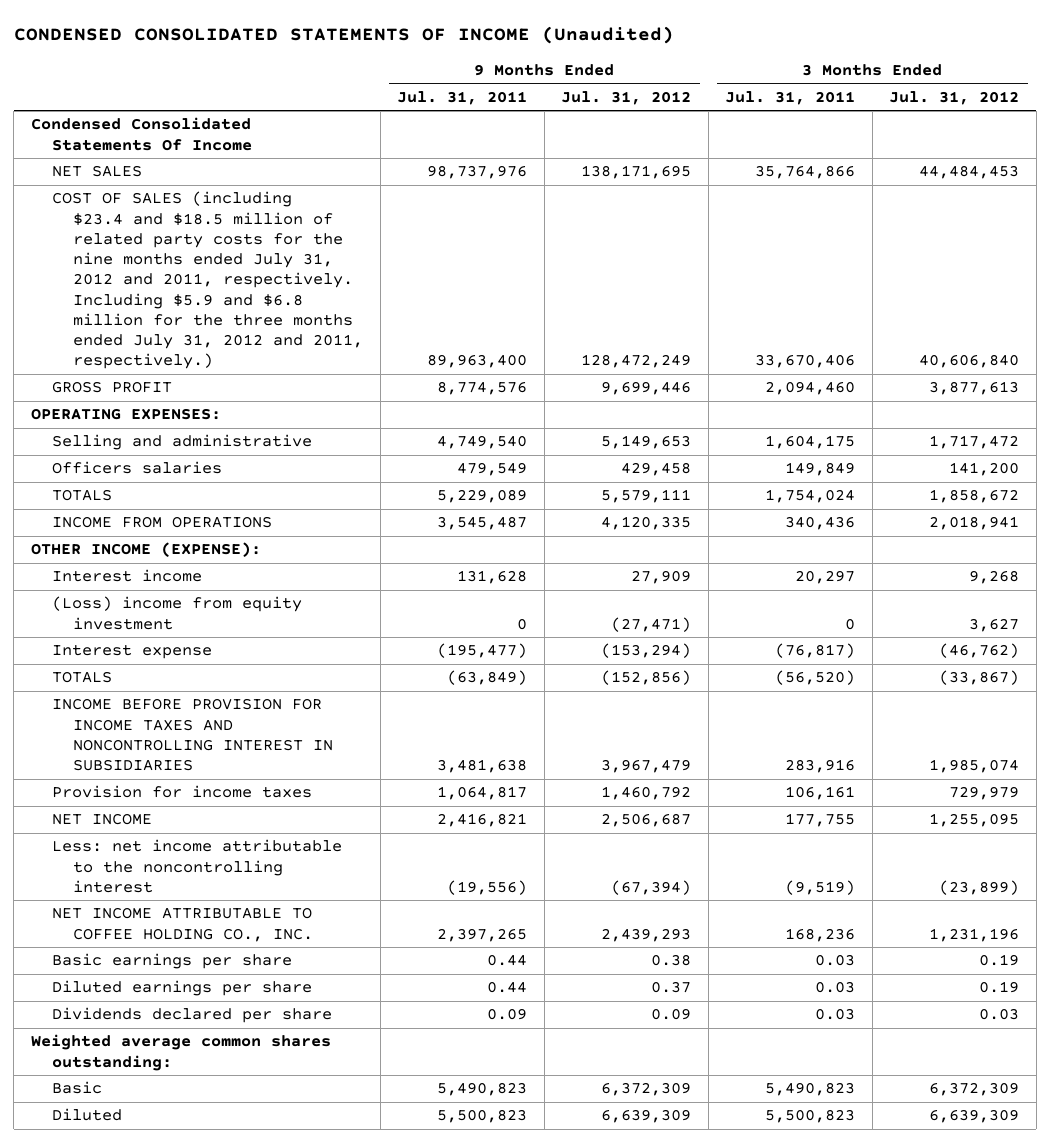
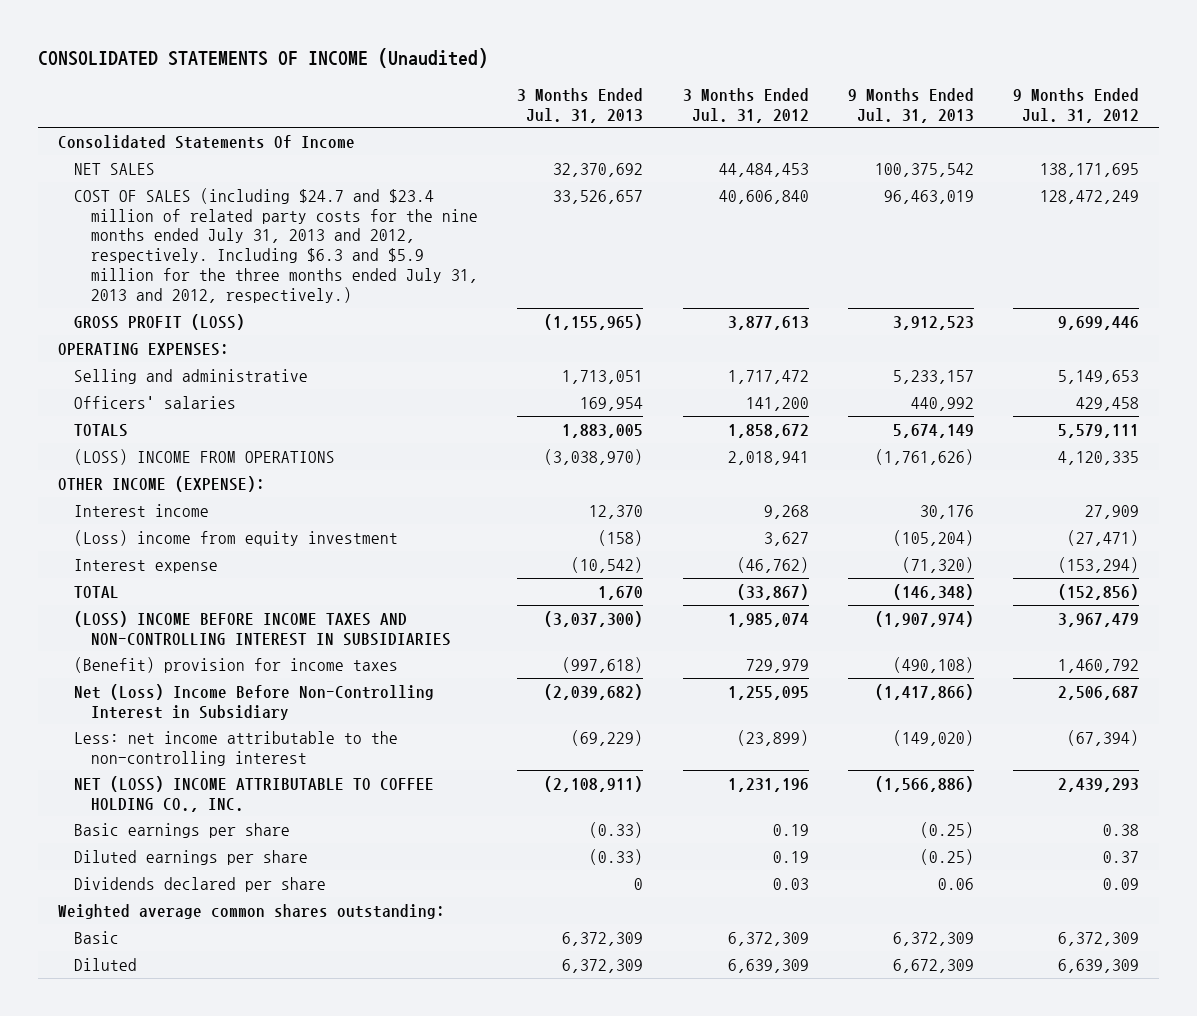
[13,26,674,45] CONDENSED CONSOLIDATED STATEMENTS OF INCOME (Unaudited) -> [37,48,488,69] CONSOLIDATED STATEMENTS OF INCOME (Unaudited)
[397,91,528,106] Jul. 31, 2011 -> none
[725,91,856,106] Jul. 31, 2011 -> none
none -> [517,87,644,123] 3 Months Ended Jul. 31, 2013
none -> [848,87,975,123] 9 Months Ended Jul. 31, 2013
[30,117,252,151] Condensed Consolidated Statements Of Income -> [57,134,355,149] Consolidated Statements Of Income
[51,191,364,370] COST OF SALES (including $23.4 and $18.5 million of related party costs for the nine months ended July 31, 2012 and 2011, respectively. Including $5.9 and $6.8 million for the three months ended July 31, 2012 and 2011, respectively.) -> [74,187,479,303] COST OF SALES (including $24.7 and $23.4 million of related party costs for the nine months ended July 31, 2013 and 2012, respectively. Including $6.3 and $5.9 million for the three months ended July 31, 2013 and 2012, respectively.)
[51,381,172,394] GROSS PROFIT -> [74,313,246,330] GROSS PROFIT (LOSS)
[51,461,222,475] Officers salaries -> [74,395,237,409] Officers' salaries
[51,516,272,529] INCOME FROM OPERATIONS -> [74,448,336,465] (LOSS) INCOME FROM OPERATIONS
[51,671,112,684] TOTALS -> [74,585,120,598] TOTAL
[51,698,334,772] INCOME BEFORE PROVISION FOR INCOME TAXES AND NONCONTROLLING INTEREST IN SUBSIDIARIES -> [74,610,452,646] (LOSS) INCOME BEFORE INCOME TAXES AND NON-CONTROLLING INTEREST IN SUBSIDIARIES
[51,785,312,799] Provision for income taxes -> [74,656,399,673] (Benefit) provision for income taxes
[51,813,152,826] NET INCOME -> [74,683,435,720] Net (Loss) Income Before Non-Controlling Interest in Subsidiary
[51,839,342,893] Less: net income attributable to the noncontrolling interest -> [74,730,399,766] Less: net income attributable to the non-controlling interest
[51,907,314,942] NET INCOME ATTRIBUTABLE TO COFFEE HOLDING CO., INC. -> [74,775,435,812] NET (LOSS) INCOME ATTRIBUTABLE TO COFFEE HOLDING CO., INC.

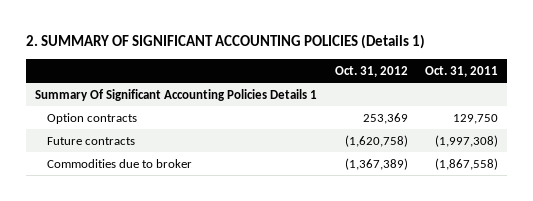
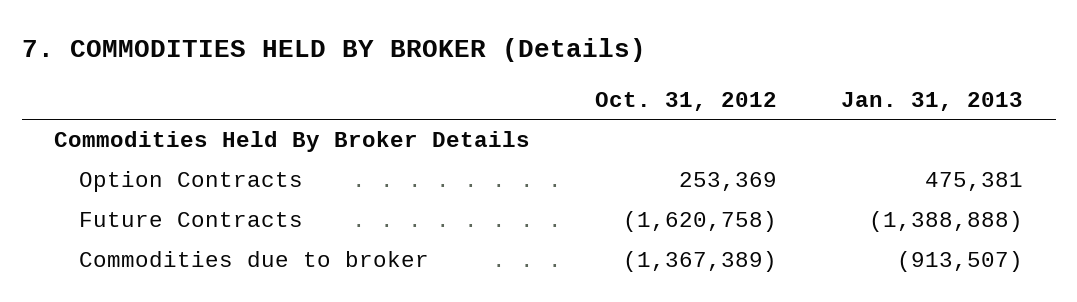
[26,34,426,50] 2. SUMMARY OF SIGNIFICANT ACCOUNTING POLICIES (Details 1) -> [21,37,646,62] 7. COMMODITIES HELD BY BROKER (Details)
[425,65,499,77] Oct. 31, 2011 -> none
none -> [841,91,1024,111] Jan. 31, 2013
[35,88,318,101] Summary Of Significant Accounting Policies Details 1 -> none
none -> [54,131,531,153] Commodities Held By Broker Details
[47,112,138,124] Option contracts -> [79,171,304,193] Option Contracts
[47,136,136,145] Future contracts -> [79,212,304,228] Future Contracts

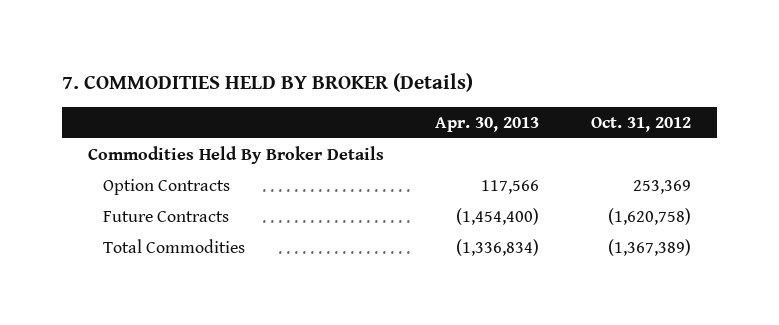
[841,91,1024,111] Jan. 31, 2013 -> none
none -> [435,116,540,132] Apr. 30, 2013
[79,251,430,268] Commodities due to broker -> [103,238,246,253] Total Commodities

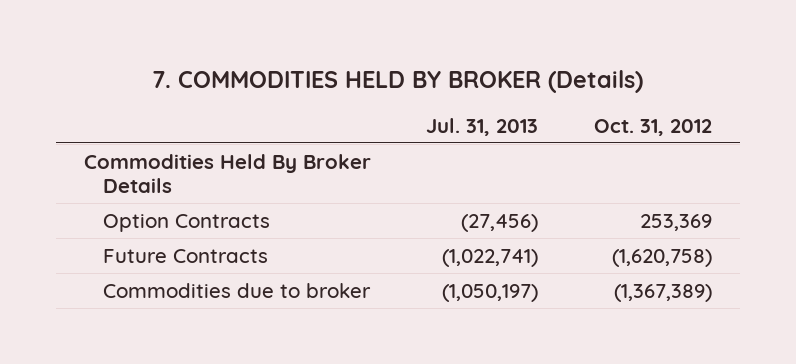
[435,116,540,132] Apr. 30, 2013 -> none
none -> [426,117,539,136] Jul. 31, 2013
[103,238,246,253] Total Commodities -> [102,282,371,298] Commodities due to broker

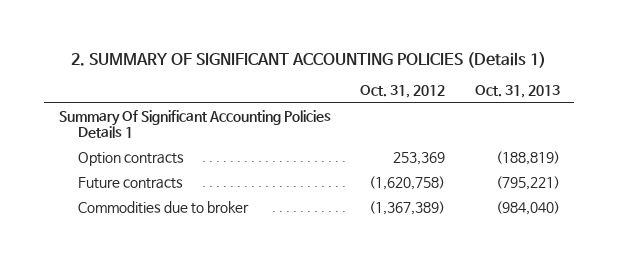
[151,69,643,93] 7. COMMODITIES HELD BY BROKER (Details) -> [71,52,547,69] 2. SUMMARY OF SIGNIFICANT ACCOUNTING POLICIES (Details 1)
[426,117,539,136] Jul. 31, 2013 -> none
none -> [474,85,560,99] Oct. 31, 2013
[83,153,371,193] Commodities Held By Broker Details -> none
none -> [59,110,332,139] Summary Of Significant Accounting Policies Details 1
[102,213,270,232] Option Contracts -> [77,152,184,167] Option contracts
[102,248,268,263] Future Contracts -> [77,177,183,190] Future contracts

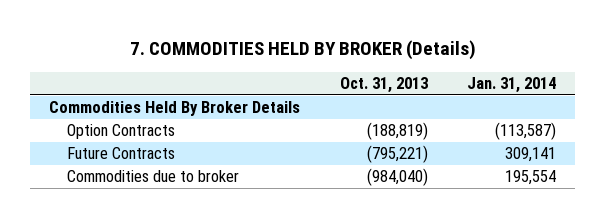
[71,52,547,69] 2. SUMMARY OF SIGNIFICANT ACCOUNTING POLICIES (Details 1) -> [129,40,476,61] 7. COMMODITIES HELD BY BROKER (Details)
[360,85,446,99] Oct. 31, 2012 -> none
none -> [466,77,556,94] Jan. 31, 2014
[59,110,332,139] Summary Of Significant Accounting Policies Details 1 -> none
none -> [49,101,301,117] Commodities Held By Broker Details
[77,152,184,167] Option contracts -> [66,124,175,140] Option Contracts
[77,177,183,190] Future contracts -> [66,147,175,160] Future Contracts

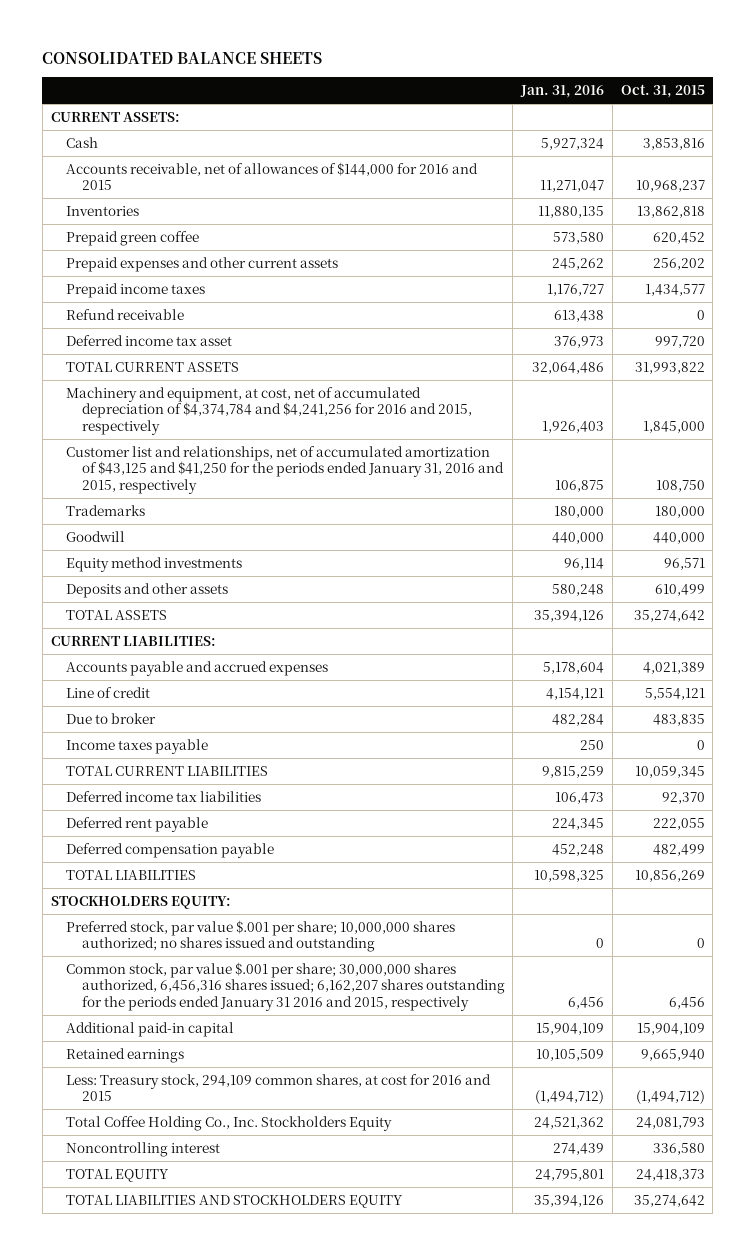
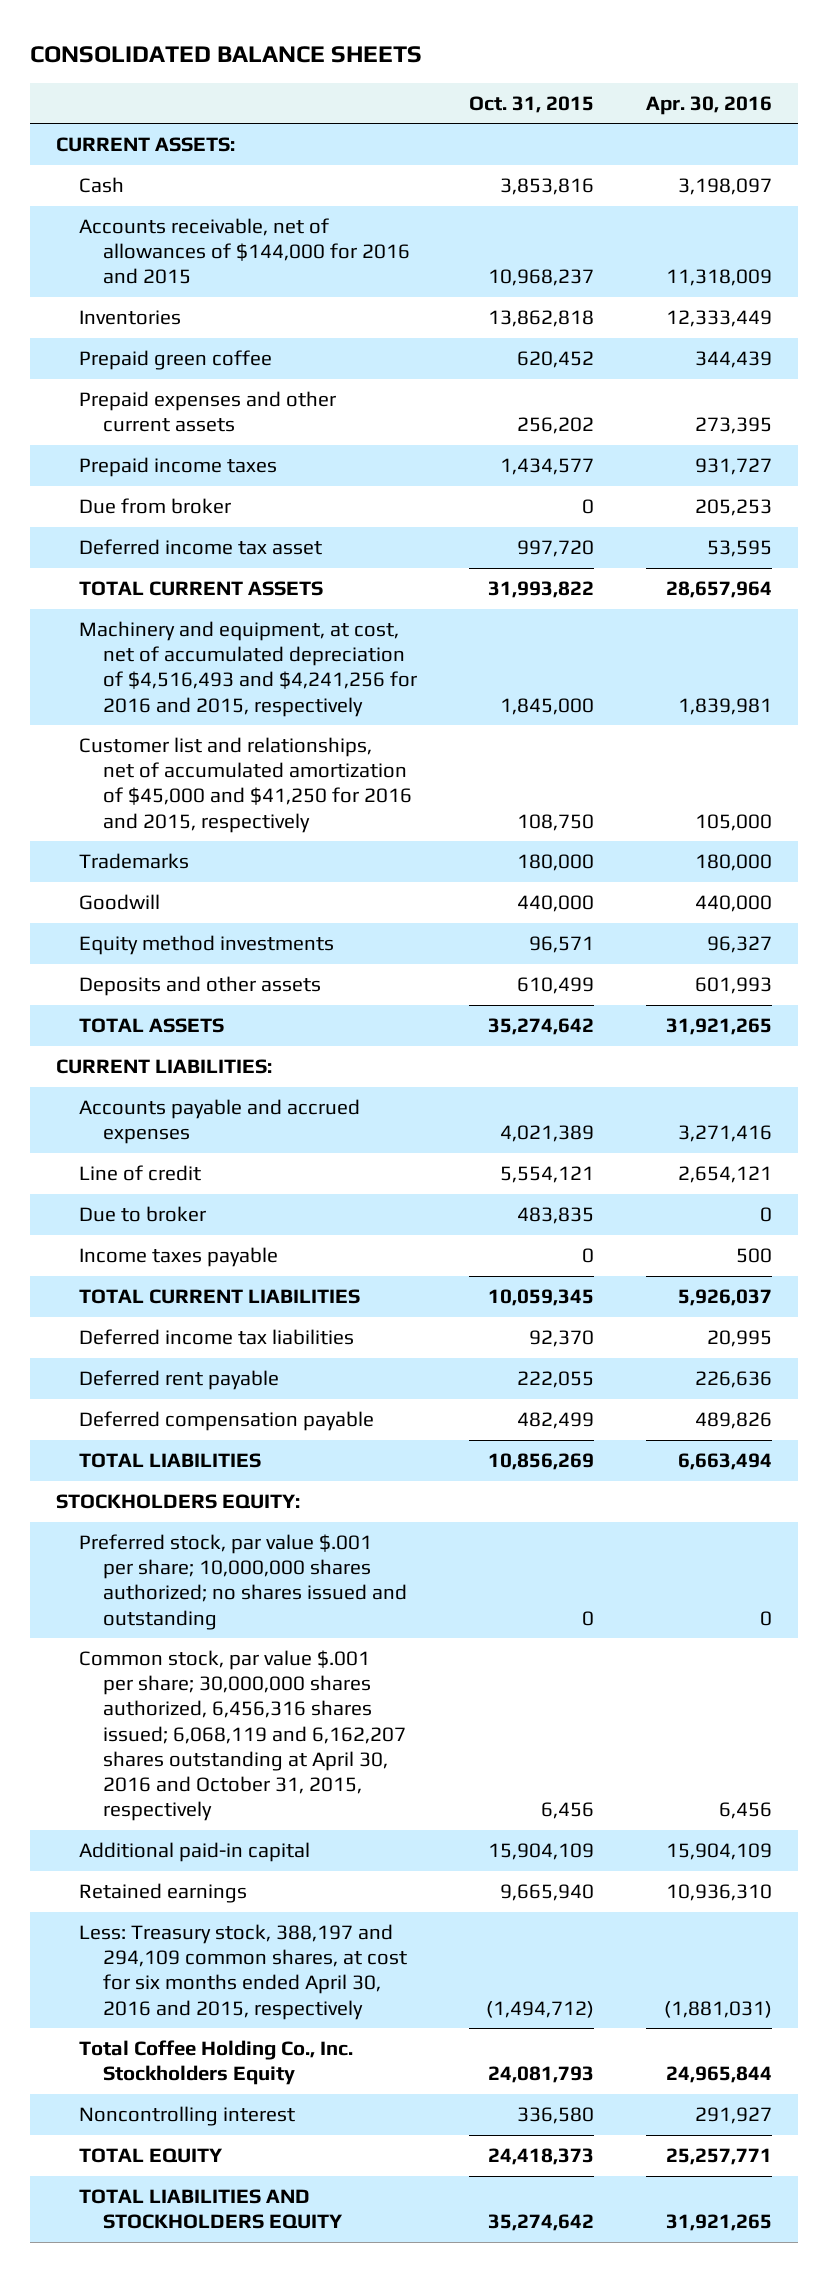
[520,85,605,99] Jan. 31, 2016 -> none
none -> [646,95,773,115] Apr. 30, 2016
[66,308,185,320] Refund receivable -> none
none -> [79,498,232,515] Due from broker
[66,386,472,435] Machinery and equipment, at cost, net of accumulated depreciation of $4,374,784 and $4,241,256 for 2016 and 2015, respectively -> [79,621,417,717] Machinery and equipment, at cost, net of accumulated depreciation of $4,516,493 and $4,241,256 for 2016 and 2015, respectively
[66,445,504,494] Customer list and relationships, net of accumulated amortization of $43,125 and $41,250 for the periods ended January 31, 2016 and 2015, respectively -> [79,737,412,833] Customer list and relationships, net of accumulated amortization of $45,000 and $41,250 for 2016 and 2015, respectively
[66,961,505,1011] Common stock, par value $.001 per share; 30,000,000 shares authorized, 6,456,316 shares issued; 6,162,207 shares outstanding for the periods ended January 31 2016 and 2015, respectively -> [79,1650,406,1821] Common stock, par value $.001 per share; 30,000,000 shares authorized, 6,456,316 shares issued; 6,068,119 and 6,162,207 shares outstanding at April 30, 2016 and October 31, 2015, respectively
[66,1073,492,1102] Less: Treasury stock, 294,109 common shares, at cost for 2016 and 2015 -> [79,1924,407,2020] Less: Treasury stock, 388,197 and 294,109 common shares, at cost for six months ended April 30, 2016 and 2015, respectively

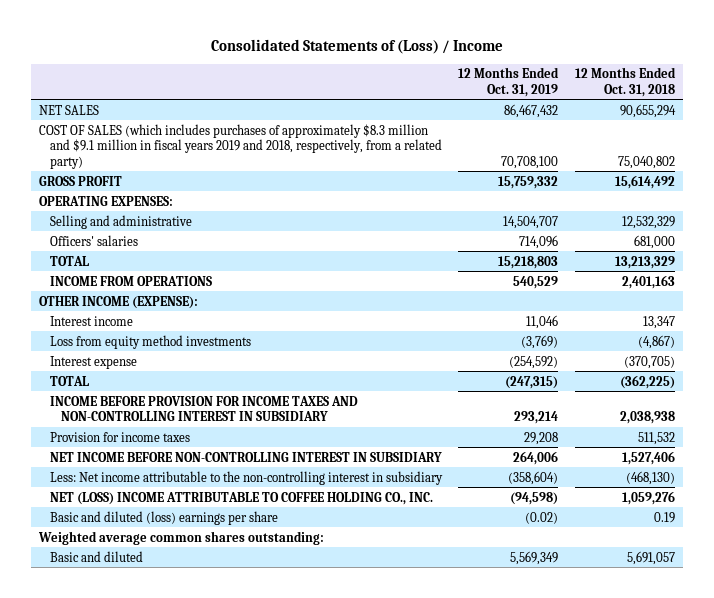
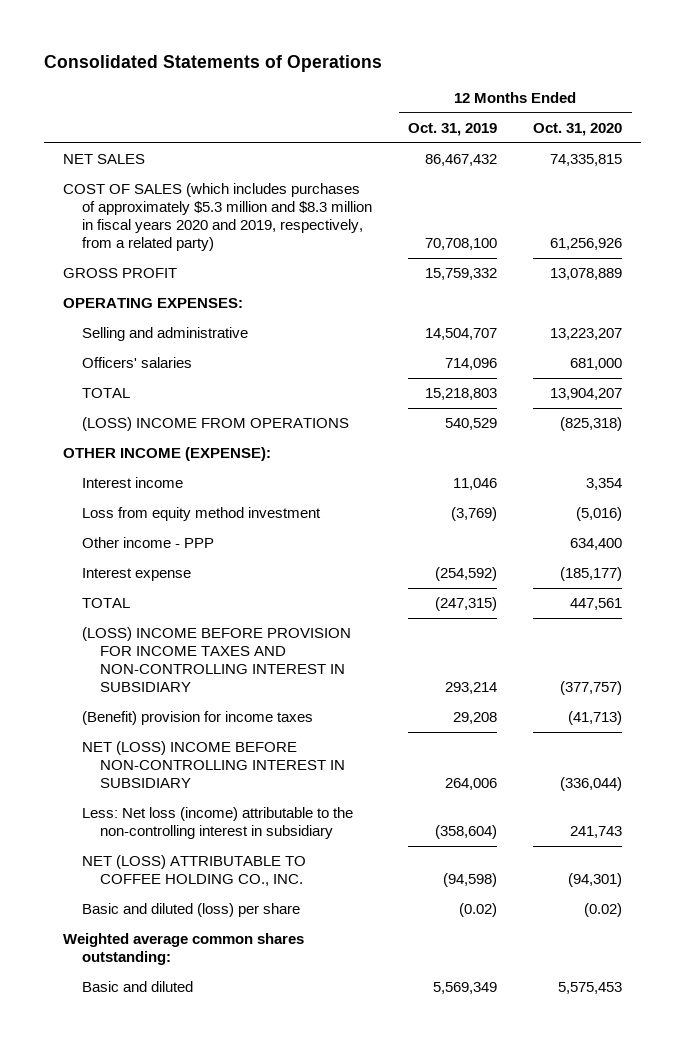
[210,38,503,54] Consolidated Statements of (Loss) / Income -> [44,54,383,72] Consolidated Statements of Operations
[574,67,676,97] 12 Months Ended Oct. 31, 2018 -> none
none -> [533,122,623,136] Oct. 31, 2020
[38,123,442,169] COST OF SALES (which includes purchases of approximately $8.3 million and $9.1 million in fiscal years 2019 and 2018, respectively, from a related party) -> [62,183,372,252] COST OF SALES (which includes purchases of approximately $5.3 million and $8.3 million in fiscal years 2020 and 2019, respectively, from a related party)
[49,275,212,286] INCOME FROM OPERATIONS -> [81,417,349,432] (LOSS) INCOME FROM OPERATIONS
[49,334,251,349] Loss from equity method investments -> [81,507,321,522] Loss from equity method investment
none -> [81,537,214,549] Other income - PPP
[49,395,358,422] INCOME BEFORE PROVISION FOR INCOME TAXES AND NON-CONTROLLING INTEREST IN SUBSIDIARY -> [81,627,351,693] (LOSS) INCOME BEFORE PROVISION FOR INCOME TAXES AND NON-CONTROLLING INTEREST IN SUBSIDIARY
[49,431,190,442] Provision for income taxes -> [81,711,313,726] (Benefit) provision for income taxes
[49,451,442,462] NET INCOME BEFORE NON-CONTROLLING INTEREST IN SUBSIDIARY -> [81,741,346,789] NET (LOSS) INCOME BEFORE NON-CONTROLLING INTEREST IN SUBSIDIARY
[49,470,443,485] Less: Net income attributable to the non-controlling interest in subsidiary -> [81,807,353,840] Less: Net loss (income) attributable to the non-controlling interest in subsidiary
[49,491,433,505] NET (LOSS) INCOME ATTRIBUTABLE TO COFFEE HOLDING CO., INC. -> [81,855,306,887] NET (LOSS) ATTRIBUTABLE TO COFFEE HOLDING CO., INC.
[49,510,278,525] Basic and diluted (loss) earnings per share -> [81,903,300,918] Basic and diluted (loss) per share

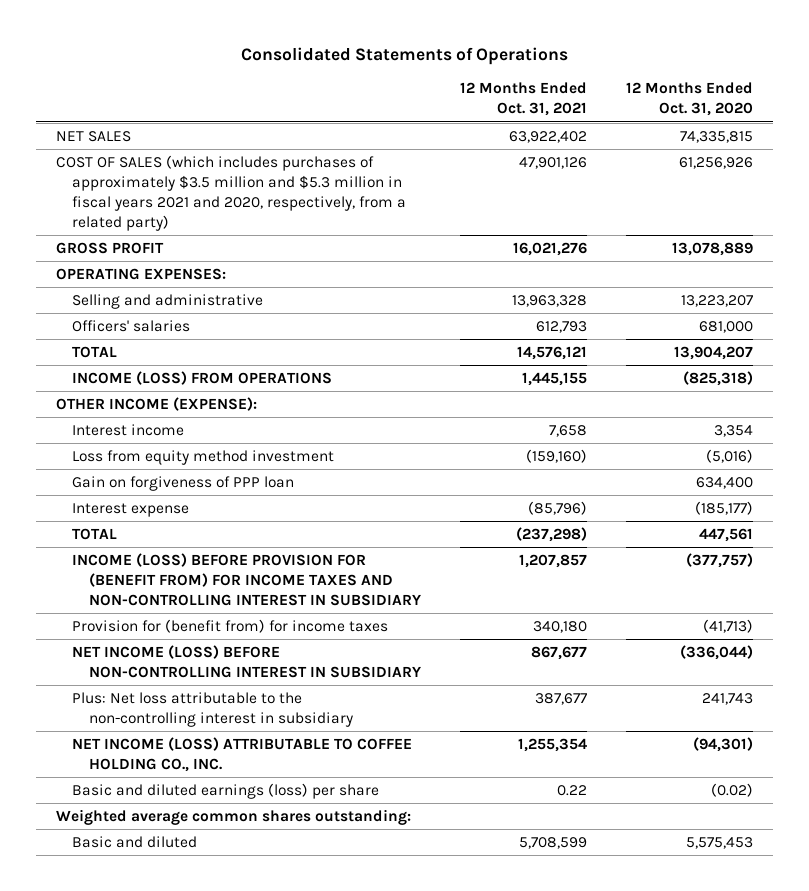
[407,122,497,136] Oct. 31, 2019 -> none
none -> [460,82,588,117] 12 Months Ended Oct. 31, 2021
[62,183,372,252] COST OF SALES (which includes purchases of approximately $5.3 million and $8.3 million in fiscal years 2020 and 2019, respectively, from a related party) -> [55,154,407,231] COST OF SALES (which includes purchases of approximately $3.5 million and $5.3 million in fiscal years 2021 and 2020, respectively, from a related party)
[81,417,349,432] (LOSS) INCOME FROM OPERATIONS -> [72,370,333,385] INCOME (LOSS) FROM OPERATIONS
[81,537,214,549] Other income - PPP -> [72,475,295,491] Gain on forgiveness of PPP loan
[81,627,351,693] (LOSS) INCOME BEFORE PROVISION FOR INCOME TAXES AND NON-CONTROLLING INTEREST IN SUBSIDIARY -> [72,552,422,606] INCOME (LOSS) BEFORE PROVISION FOR (BENEFIT FROM) FOR INCOME TAXES AND NON-CONTROLLING INTEREST IN SUBSIDIARY
[81,711,313,726] (Benefit) provision for income taxes -> [72,618,389,633] Provision for (benefit from) for income taxes
[81,741,346,789] NET (LOSS) INCOME BEFORE NON-CONTROLLING INTEREST IN SUBSIDIARY -> [72,644,422,678] NET INCOME (LOSS) BEFORE NON-CONTROLLING INTEREST IN SUBSIDIARY
[81,807,353,840] Less: Net loss (income) attributable to the non-controlling interest in subsidiary -> [72,691,354,727] Plus: Net loss attributable to the non-controlling interest in subsidiary
[81,855,306,887] NET (LOSS) ATTRIBUTABLE TO COFFEE HOLDING CO., INC. -> [72,736,413,772] NET INCOME (LOSS) ATTRIBUTABLE TO COFFEE HOLDING CO., INC.
[81,903,300,918] Basic and diluted (loss) per share -> [72,782,380,799] Basic and diluted earnings (loss) per share

